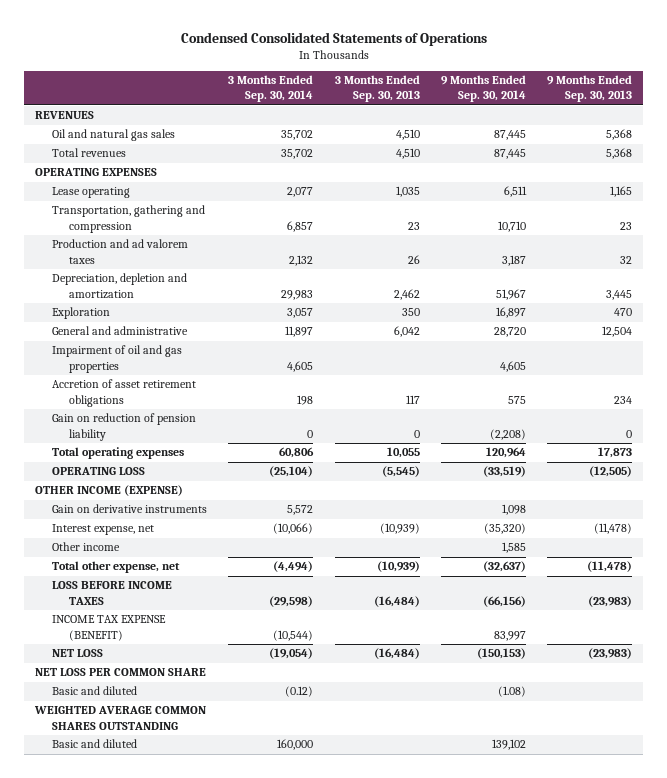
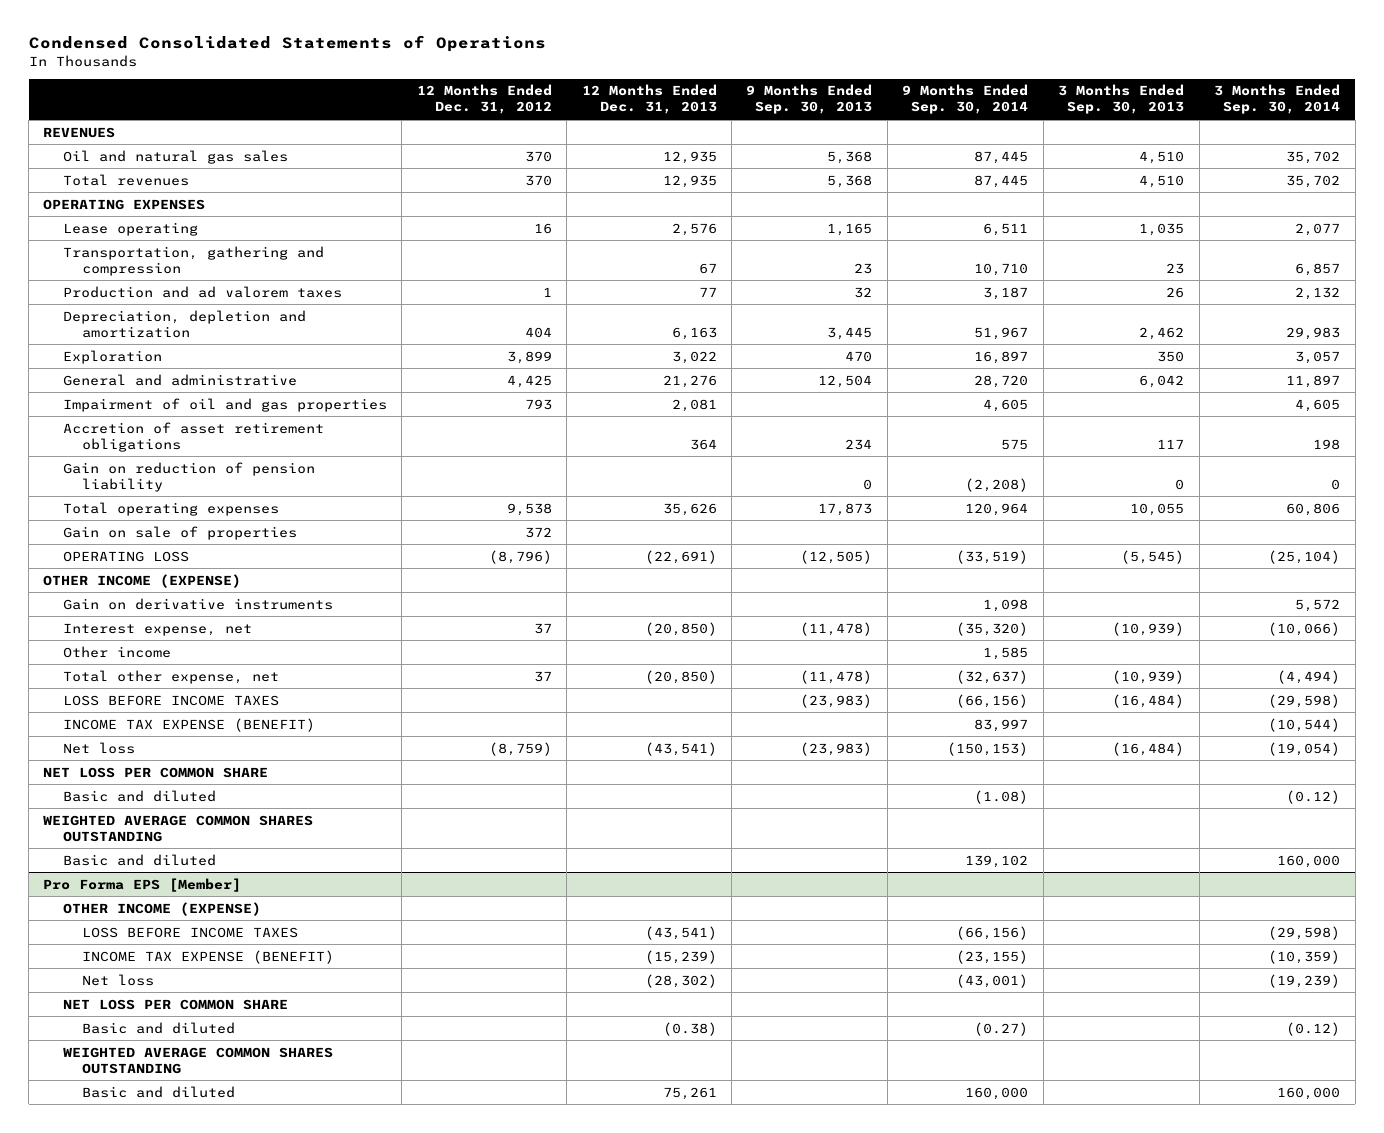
none -> [416,84,552,115] 12 Months Ended Dec. 31, 2012
none -> [581,84,717,115] 12 Months Ended Dec. 31, 2013
none -> [62,525,297,540] Gain on sale of properties
[52,649,104,658] NET LOSS -> [62,741,135,754] Net loss
none -> [43,877,242,892] Pro Forma EPS [Member]
none -> [62,901,261,916] OTHER INCOME (EXPENSE)
none -> [82,926,299,938] LOSS BEFORE INCOME TAXES
none -> [82,949,335,964] INCOME TAX EXPENSE (BENEFIT)
none -> [82,973,155,986] Net loss
none -> [62,998,288,1010] NET LOSS PER COMMON SHARE
none -> [82,1021,236,1034] Basic and diluted
none -> [62,1046,333,1074] WEIGHTED AVERAGE COMMON SHARES OUTSTANDING
none -> [82,1085,236,1098] Basic and diluted

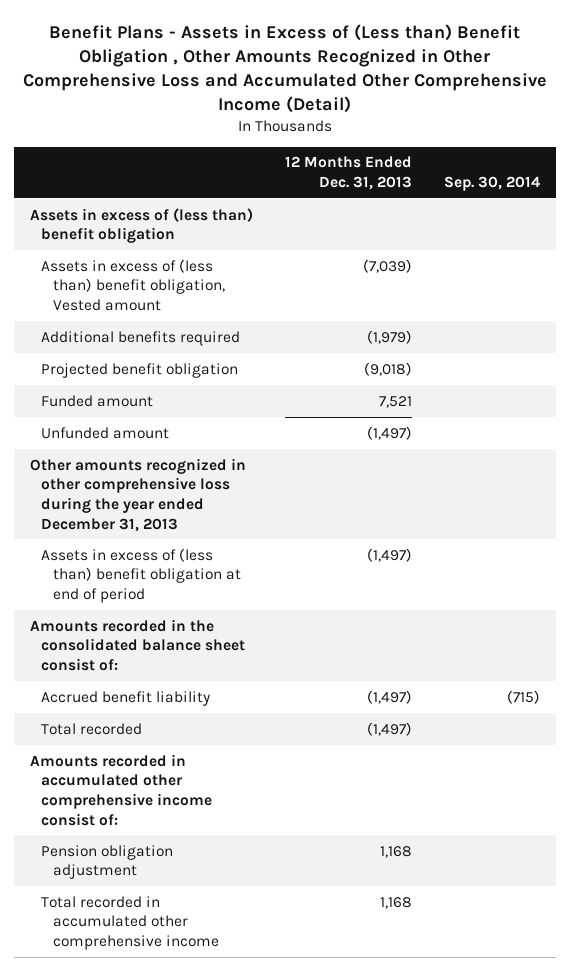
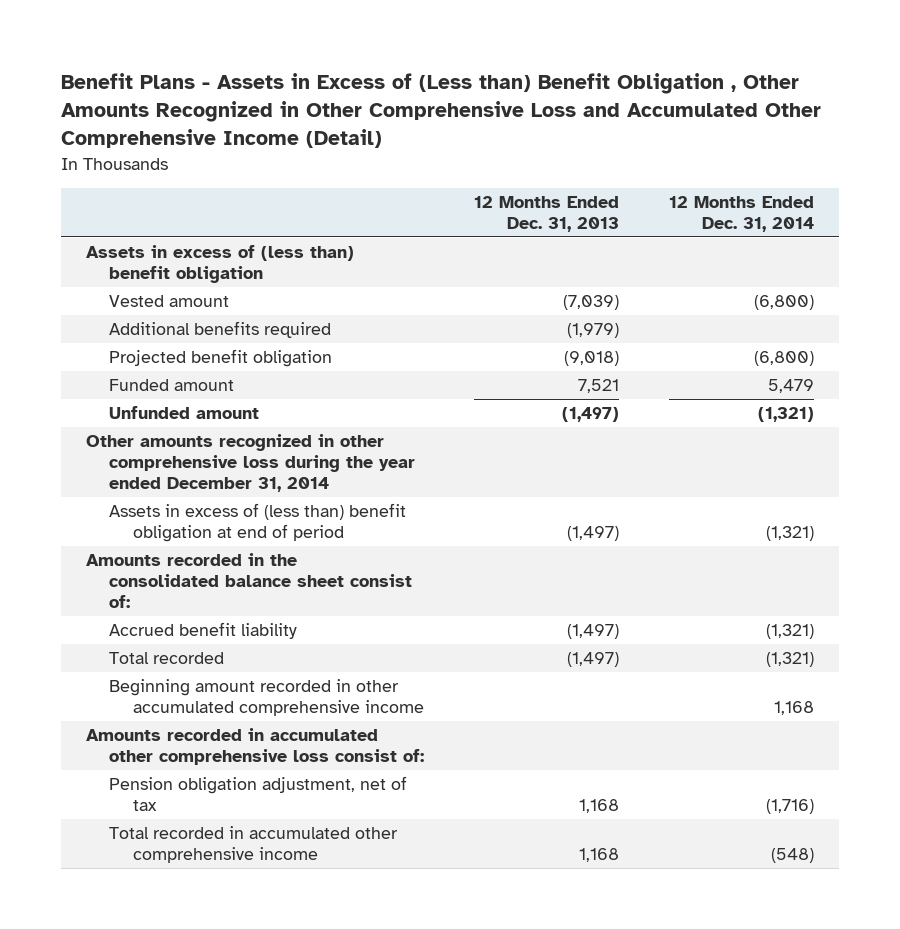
[443,175,540,191] Sep. 30, 2014 -> none
none -> [668,195,814,232] 12 Months Ended Dec. 31, 2014
[41,258,226,311] Assets in excess of (less than) benefit obligation, Vested amount -> [109,295,230,308] Vested amount
[29,457,246,532] Other amounts recognized in other comprehensive loss during the year ended December 31, 2013 -> [85,434,416,493] Other amounts recognized in other comprehensive loss during the year ended December 31, 2014
none -> [109,679,425,717] Beginning amount recorded in other accumulated comprehensive income
[29,753,213,826] Amounts recorded in accumulated other comprehensive income consist of: -> [85,728,425,766] Amounts recorded in accumulated other comprehensive loss consist of:
[41,844,174,880] Pension obligation adjustment -> [109,776,408,812] Pension obligation adjustment, net of tax

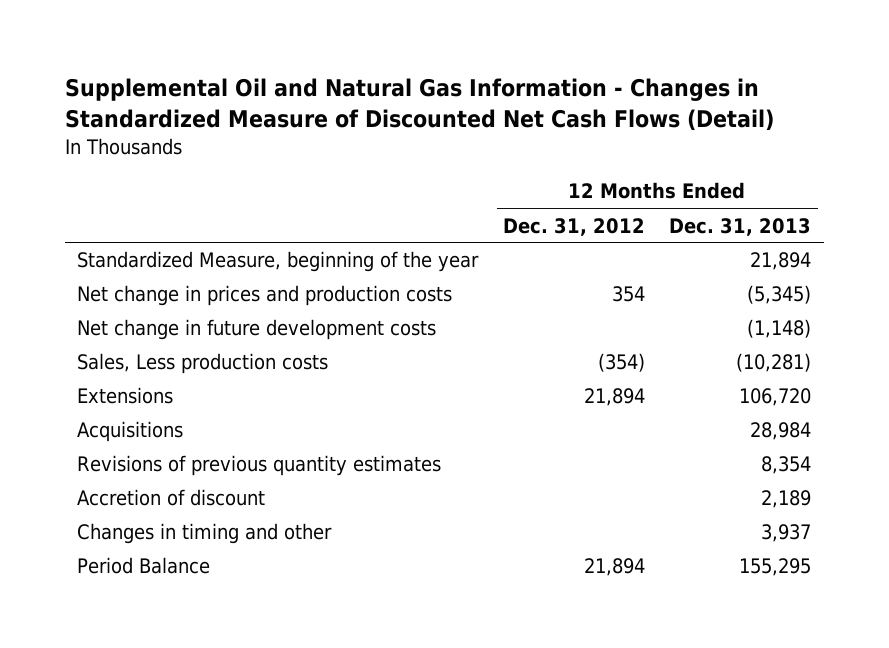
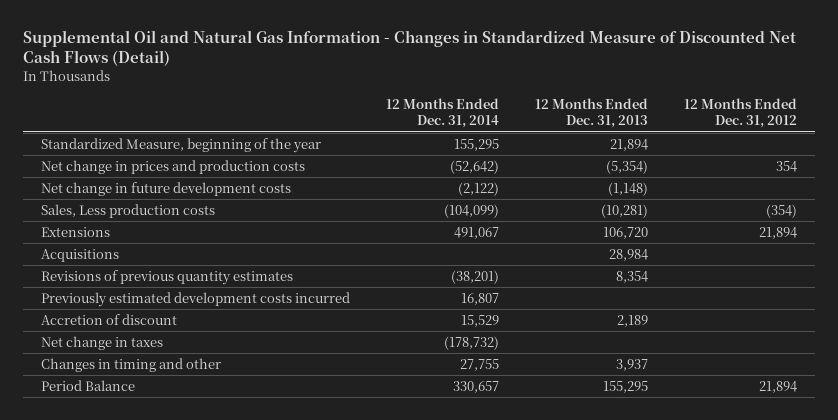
none -> [385,98,499,129] 12 Months Ended Dec. 31, 2014
[747,285,812,305] (5,345) -> [605,159,648,174] (5,354)
none -> [41,291,351,307] Previously estimated development costs incurred
none -> [41,335,164,350] Net change in taxes

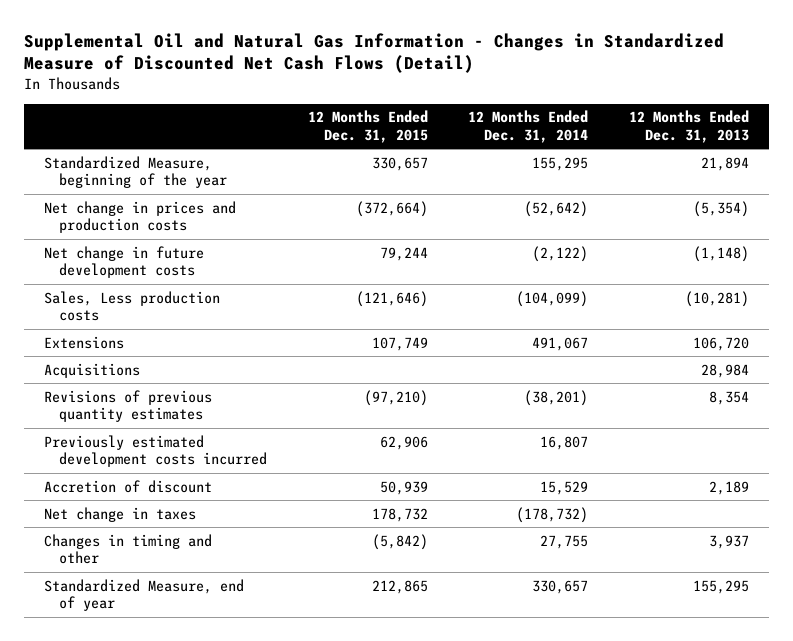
[683,98,797,129] 12 Months Ended Dec. 31, 2012 -> none
none -> [307,110,428,143] 12 Months Ended Dec. 31, 2015
[41,379,136,391] Period Balance -> [44,578,245,612] Standardized Measure, end of year

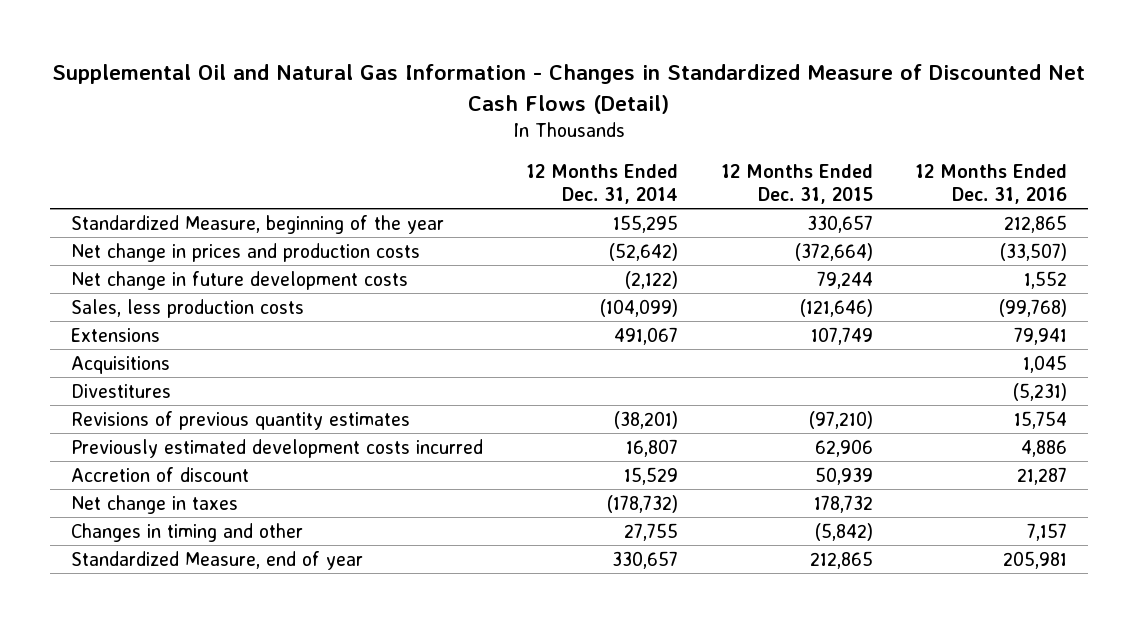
[628,110,749,143] 12 Months Ended Dec. 31, 2013 -> none
none -> [915,163,1068,204] 12 Months Ended Dec. 31, 2016
[44,290,221,322] Sales, Less production costs -> [71,298,305,318] Sales, less production costs
none -> [71,383,172,398] Divestitures

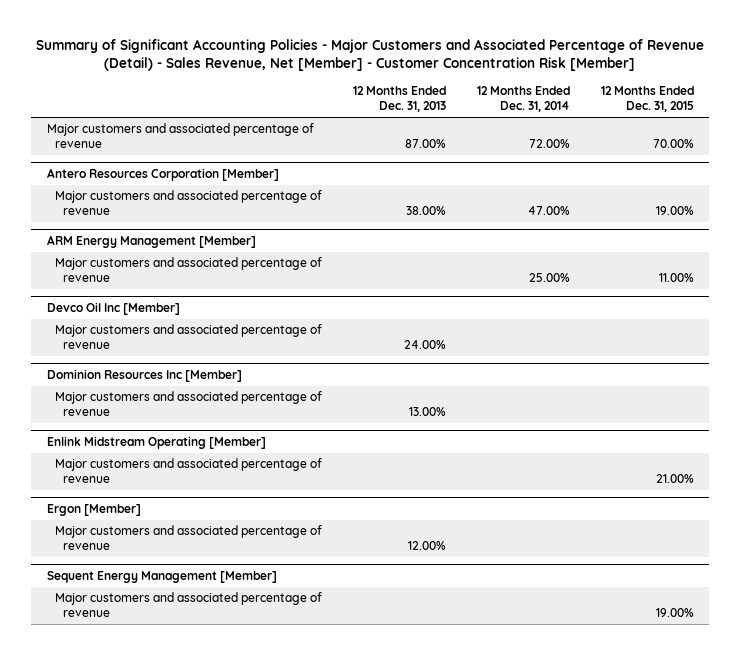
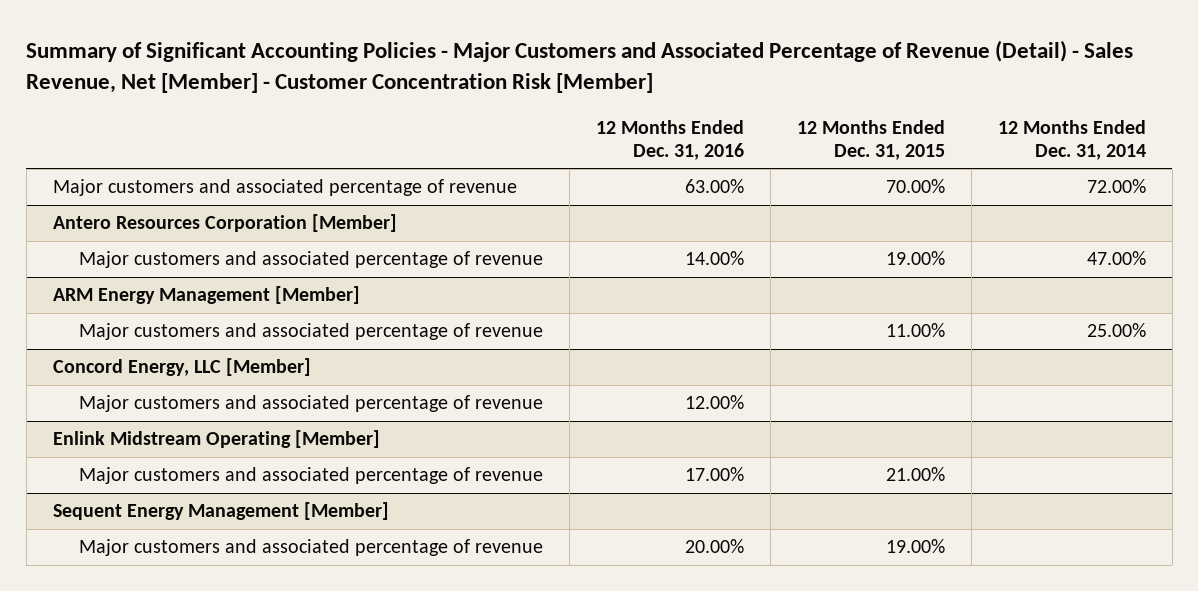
[352,86,446,113] 12 Months Ended Dec. 31, 2013 -> none
none -> [595,119,744,161] 12 Months Ended Dec. 31, 2016
[54,324,322,350] Major customers and associated percentage of revenue -> none
[46,368,242,382] Dominion Resources Inc [Member] -> none
[46,301,180,315] Devco Oil Inc [Member] -> [52,358,311,377] Concord Energy, LLC [Member]
[46,503,141,516] Ergon [Member] -> none
[54,525,322,551] Major customers and associated percentage of revenue -> none

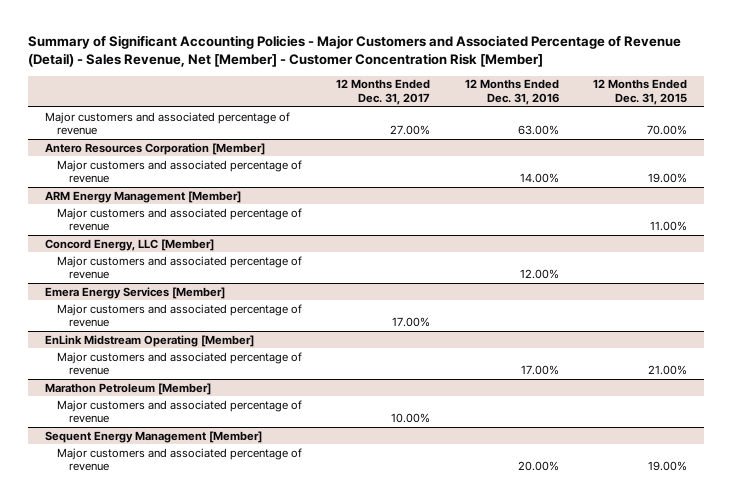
[997,119,1146,161] 12 Months Ended Dec. 31, 2014 -> none
none -> [336,79,431,106] 12 Months Ended Dec. 31, 2017
[52,430,380,449] Enlink Midstream Operating [Member] -> [44,286,225,299] Emera Energy Services [Member]
none -> [57,303,303,328] Major customers and associated percentage of revenue
none -> [44,334,254,347] EnLink Midstream Operating [Member]
none -> [44,382,211,395] Marathon Petroleum [Member]
none -> [57,399,303,424] Major customers and associated percentage of revenue

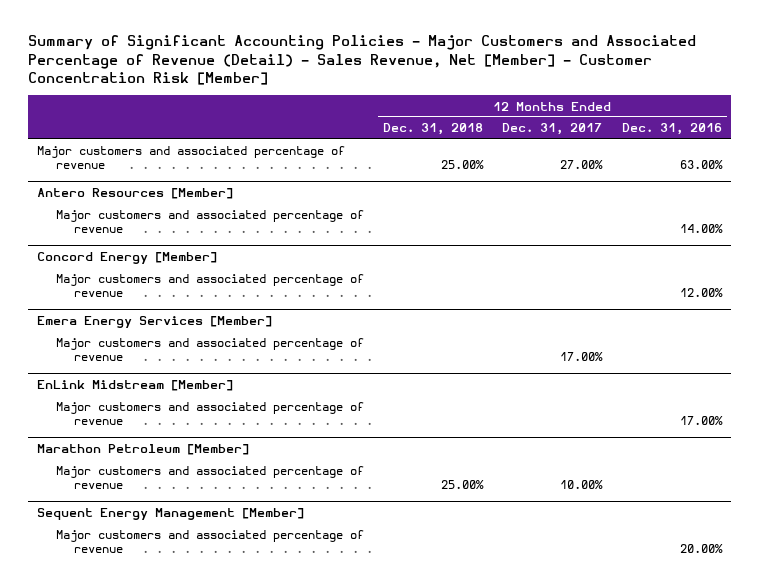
[593,79,688,106] 12 Months Ended Dec. 31, 2015 -> none
none -> [382,123,483,136] Dec. 31, 2018
[44,142,265,155] Antero Resources Corporation [Member] -> [37,188,234,200] Antero Resources [Member]
[57,207,303,232] Major customers and associated percentage of revenue -> none
[44,238,214,251] Concord Energy, LLC [Member] -> none
[44,190,241,203] ARM Energy Management [Member] -> [37,252,218,265] Concord Energy [Member]
[44,334,254,347] EnLink Midstream Operating [Member] -> [37,380,234,392] EnLink Midstream [Member]

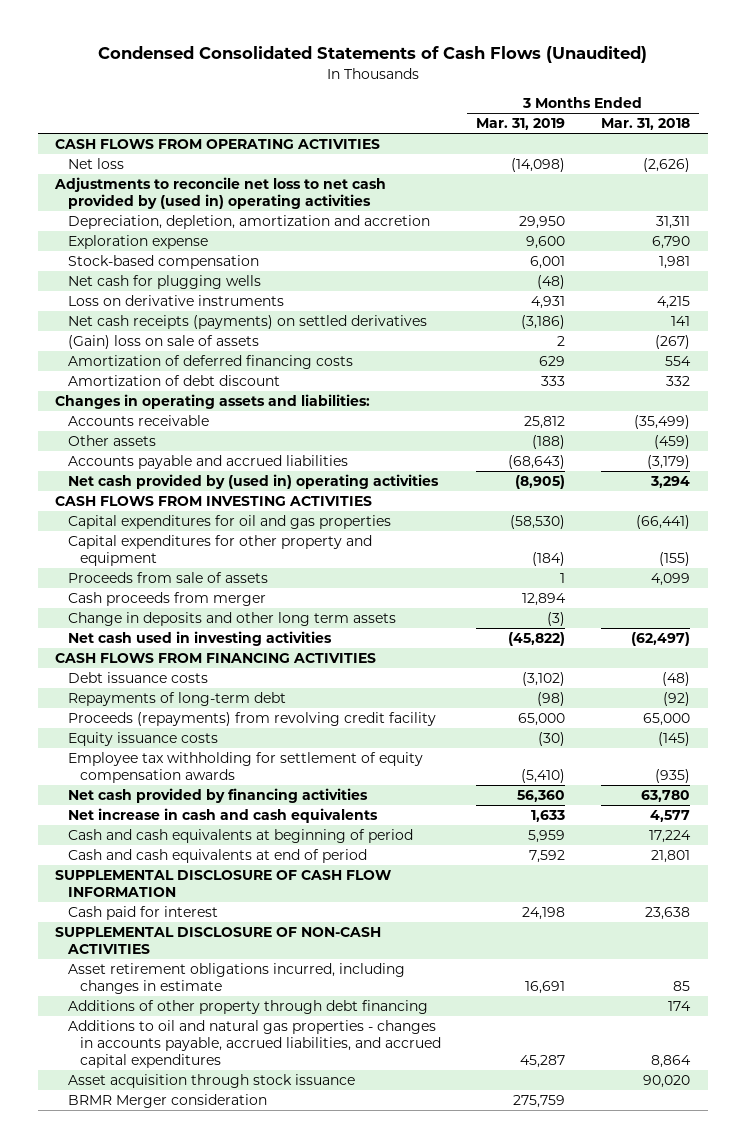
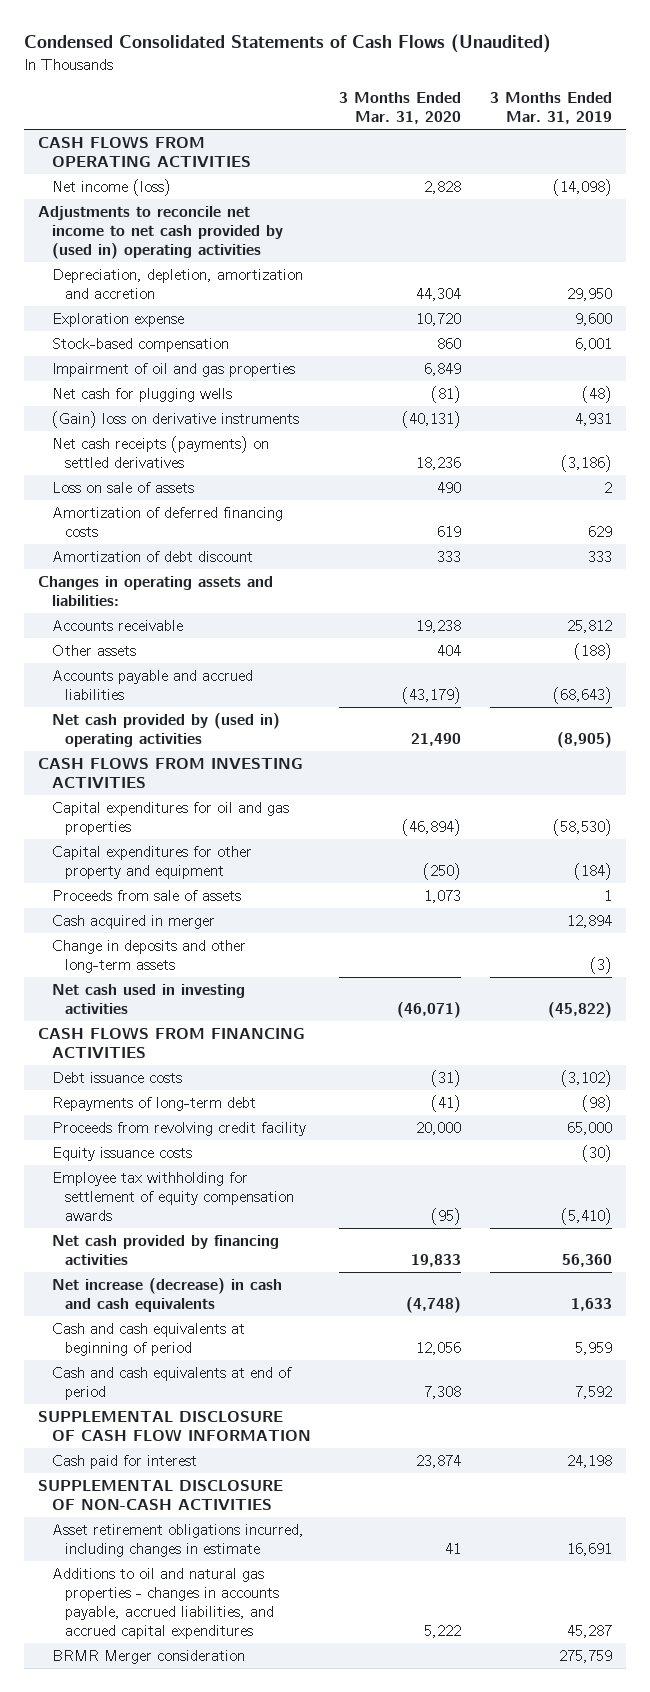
[601,118,691,131] Mar. 31, 2018 -> none
none -> [339,91,462,125] 3 Months Ended Mar. 31, 2020
[67,158,124,170] Net loss -> [51,178,171,196] Net income (loss)
[54,177,387,210] Adjustments to reconcile net loss to net cash provided by (used in) operating activities -> [38,205,283,260] Adjustments to reconcile net income to net cash provided by (used in) operating activities
none -> [51,362,295,377] Impairment of oil and gas properties
[67,295,284,307] Loss on derivative instruments -> [51,410,299,428] (Gain) loss on derivative instruments
[67,335,259,350] (Gain) loss on sale of assets -> [51,481,194,493] Loss on sale of assets
[67,592,266,607] Cash proceeds from merger -> [51,914,215,929] Cash acquired in merger
[67,612,396,627] Change in deposits and other long term assets -> [51,939,246,973] Change in deposits and other long-term assets
[67,712,436,727] Proceeds (repayments) from revolving credit facility -> [51,1121,306,1136] Proceeds from revolving credit facility
[67,808,378,824] Net increase in cash and cash equivalents -> [51,1277,282,1312] Net increase (decrease) in cash and cash equivalents
[67,1000,428,1015] Additions of other property through debt financing -> none
[67,1074,355,1089] Asset acquisition through stock issuance -> none

